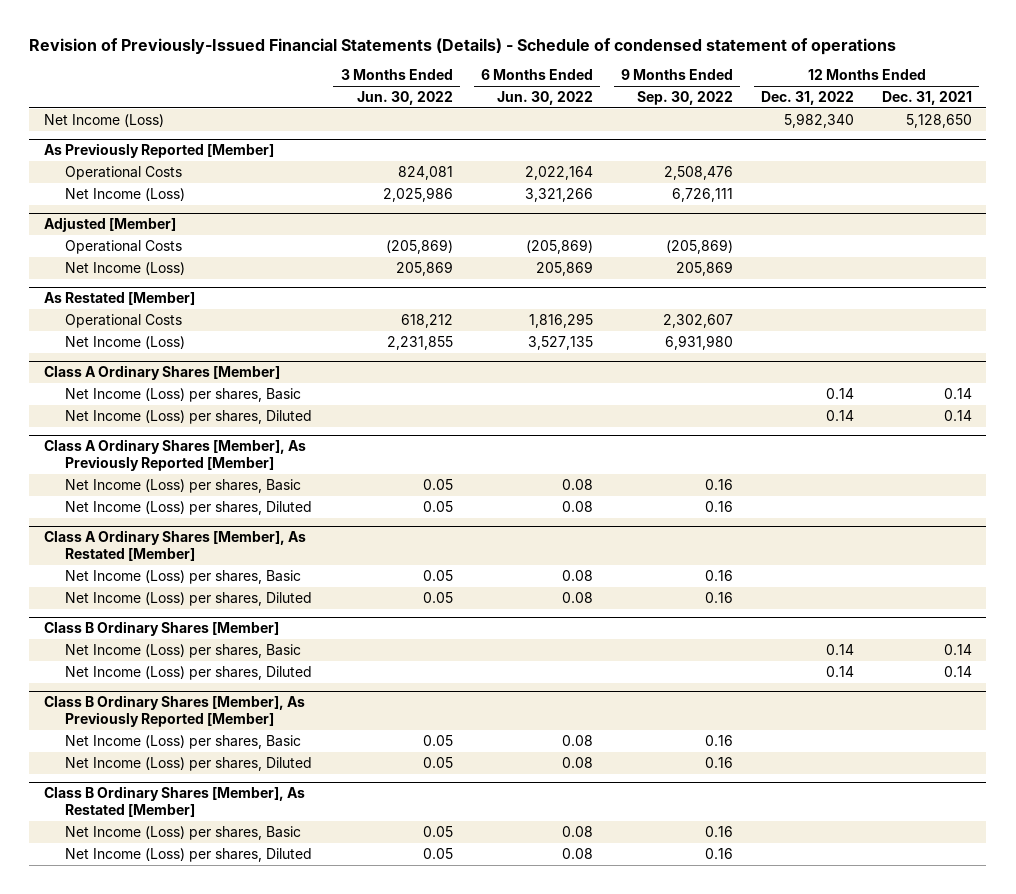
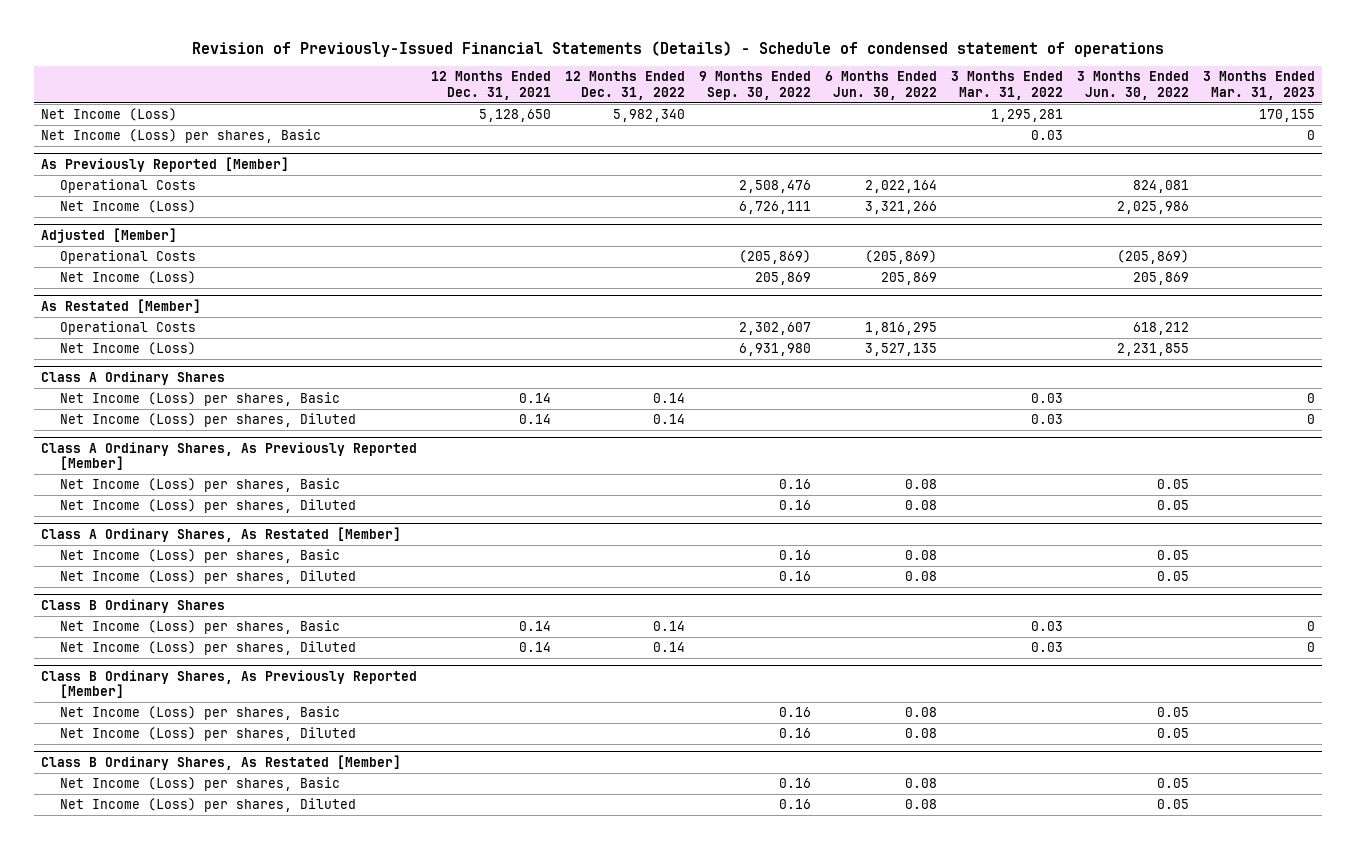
none -> [951,71,1064,100] 3 Months Ended Mar. 31, 2022
none -> [1203,71,1316,100] 3 Months Ended Mar. 31, 2023
none -> [41,129,322,144] Net Income (Loss) per shares, Basic
[43,365,280,381] Class A Ordinary Shares [Member] -> [41,370,226,385] Class A Ordinary Shares
[43,439,306,471] Class A Ordinary Shares [Member], As Previously Reported [Member] -> [41,441,418,471] Class A Ordinary Shares, As Previously Reported [Member]
[43,530,306,561] Class A Ordinary Shares [Member], As Restated [Member] -> [41,526,402,542] Class A Ordinary Shares, As Restated [Member]
[43,621,279,637] Class B Ordinary Shares [Member] -> [41,598,226,613] Class B Ordinary Shares
[43,695,305,727] Class B Ordinary Shares [Member], As Previously Reported [Member] -> [41,669,418,699] Class B Ordinary Shares, As Previously Reported [Member]
[43,786,305,817] Class B Ordinary Shares [Member], As Restated [Member] -> [41,754,402,770] Class B Ordinary Shares, As Restated [Member]

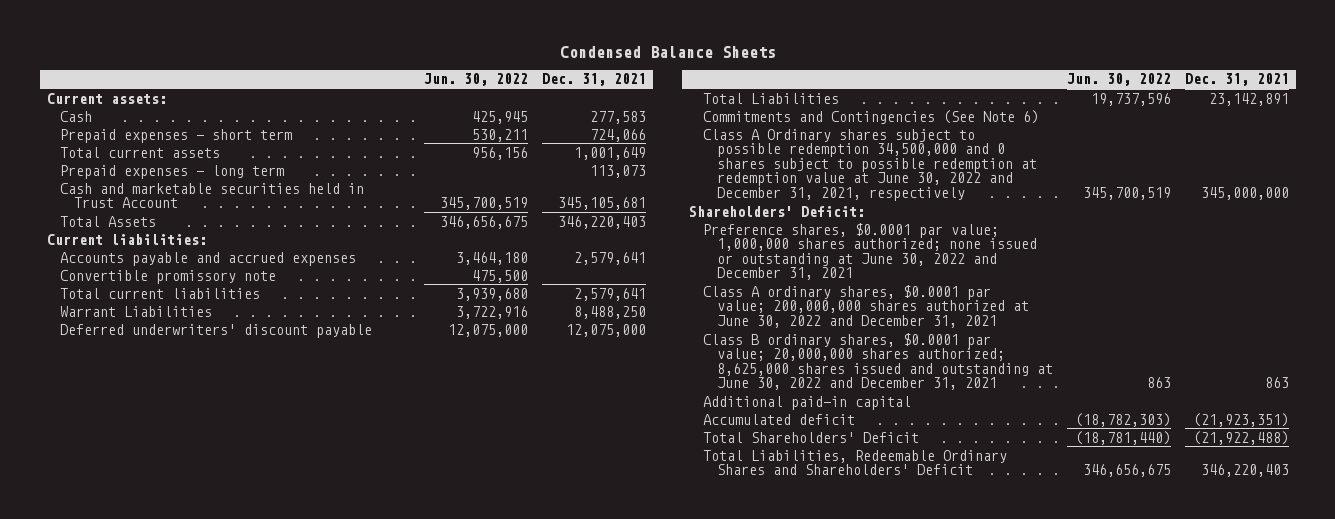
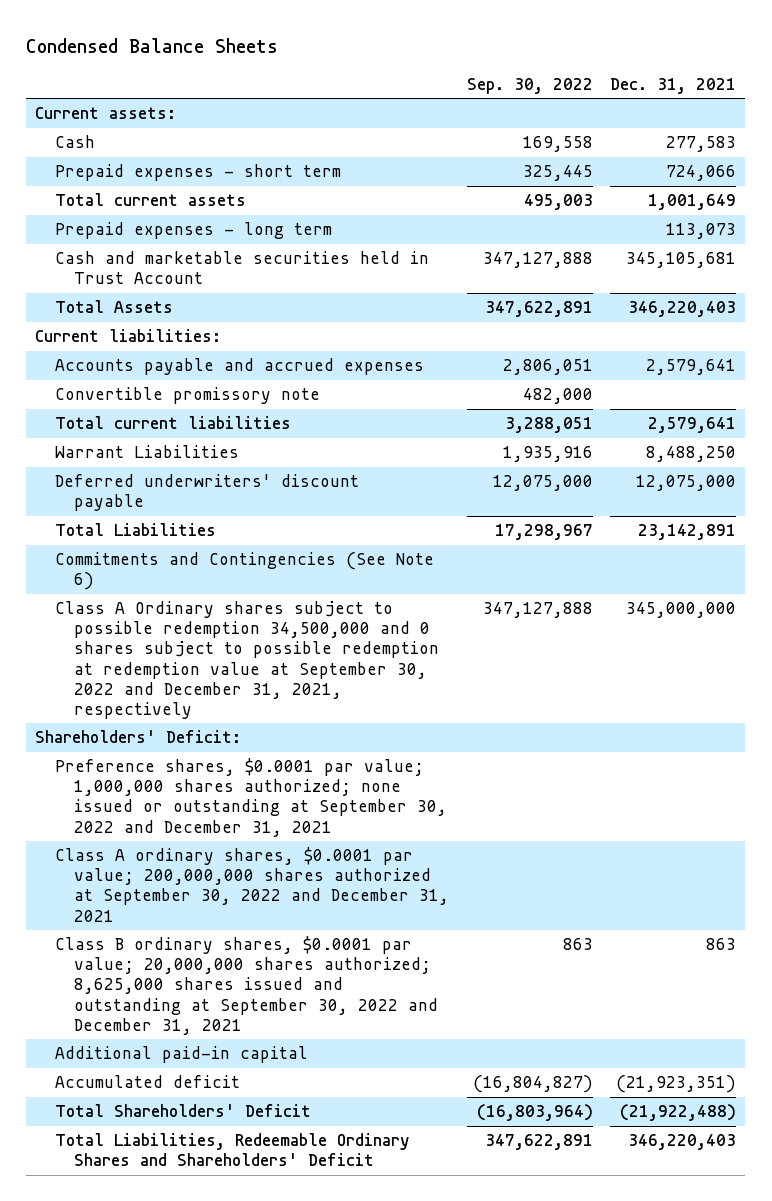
[423,73,528,87] Jun. 30, 2022 -> none
none -> [466,77,593,94] Sep. 30, 2022
[703,128,1037,201] Class A Ordinary shares subject to possible redemption 34,500,000 and 0 shares subject to possible redemption at redemption value at June 30, 2022 and December 31, 2021, respectively -> [54,601,439,719] Class A Ordinary shares subject to possible redemption 34,500,000 and 0 shares subject to possible redemption at redemption value at September 30, 2022 and December 31, 2021, respectively
[703,222,1037,281] Preference shares, $0.0001 par value; 1,000,000 shares authorized; none issued or outstanding at June 30, 2022 and December 31, 2021 -> [54,758,447,837] Preference shares, $0.0001 par value; 1,000,000 shares authorized; none issued or outstanding at September 30, 2022 and December 31, 2021
[703,284,1029,328] Class A ordinary shares, $0.0001 par value; 200,000,000 shares authorized at June 30, 2022 and December 31, 2021 -> [54,847,449,922] Class A ordinary shares, $0.0001 par value; 200,000,000 shares authorized at September 30, 2022 and December 31, 2021
[703,332,1053,391] Class B ordinary shares, $0.0001 par value; 20,000,000 shares authorized; 8,625,000 shares issued and outstanding at June 30, 2022 and December 31, 2021 -> [54,936,438,1035] Class B ordinary shares, $0.0001 par value; 20,000,000 shares authorized; 8,625,000 shares issued and outstanding at September 30, 2022 and December 31, 2021

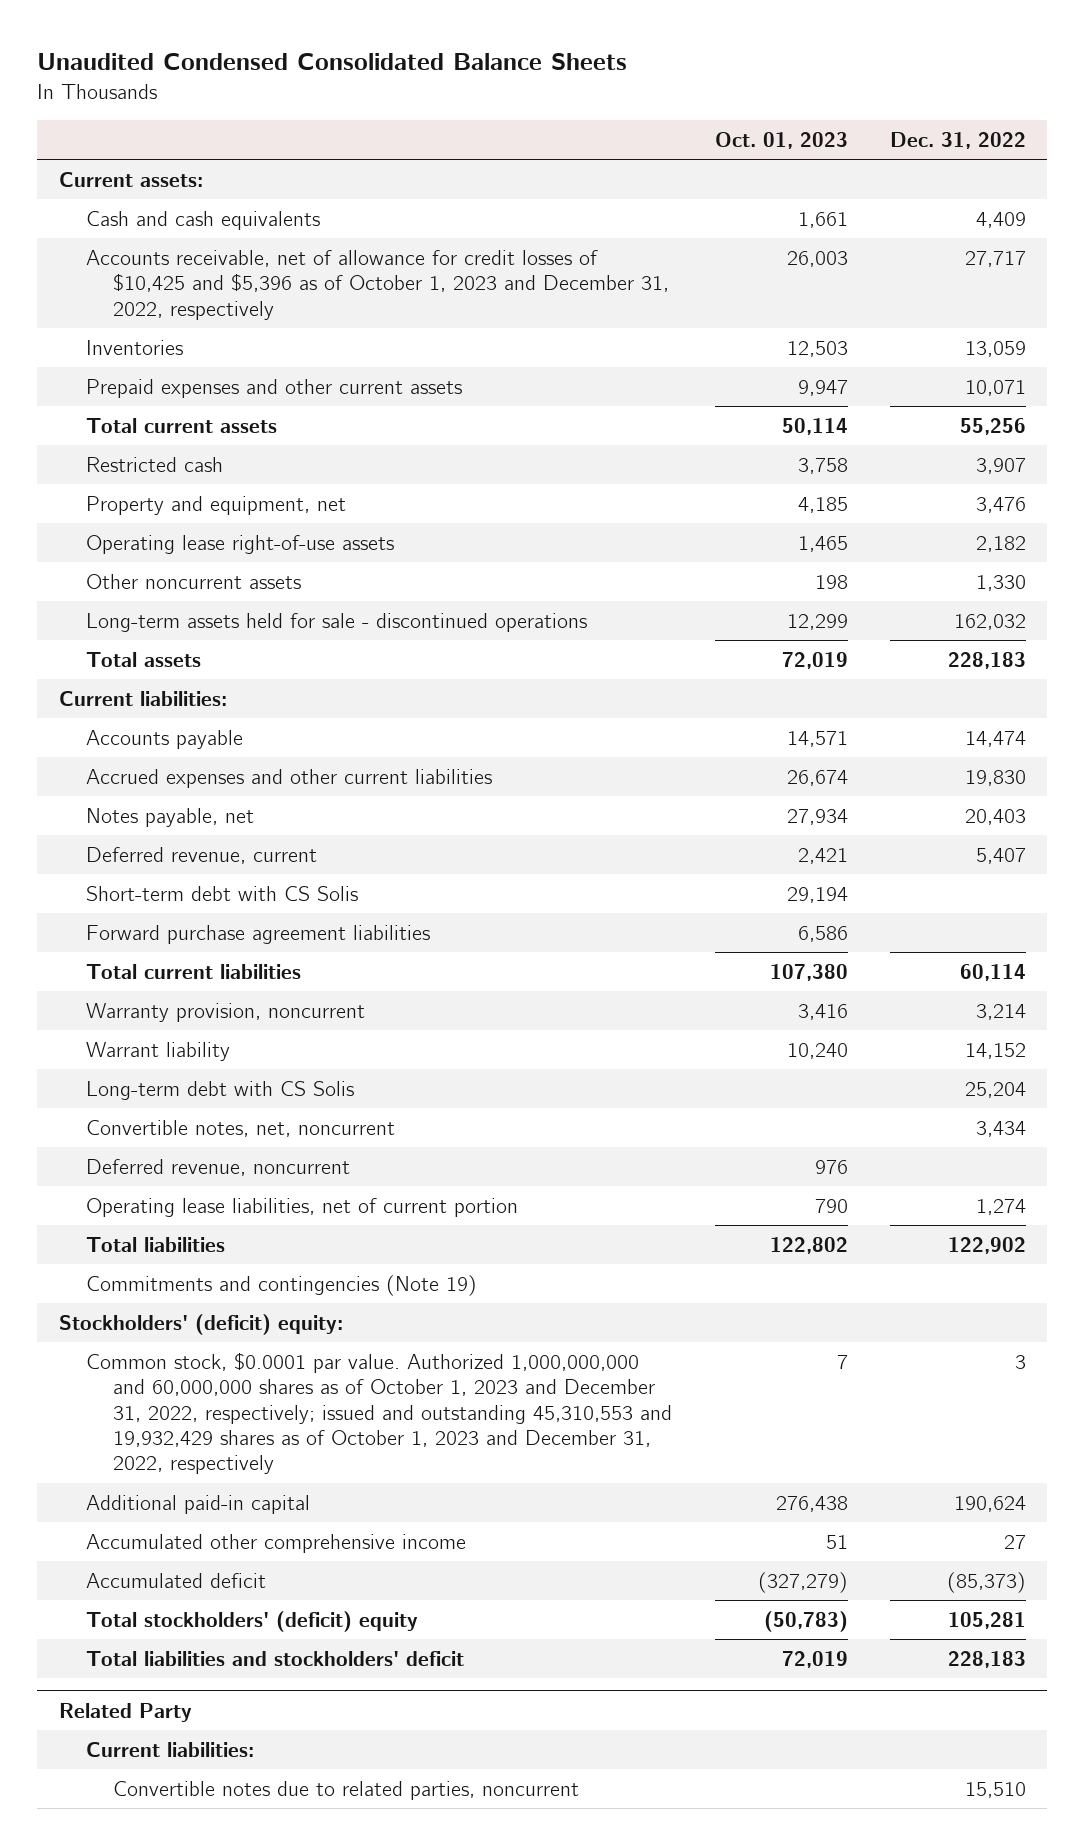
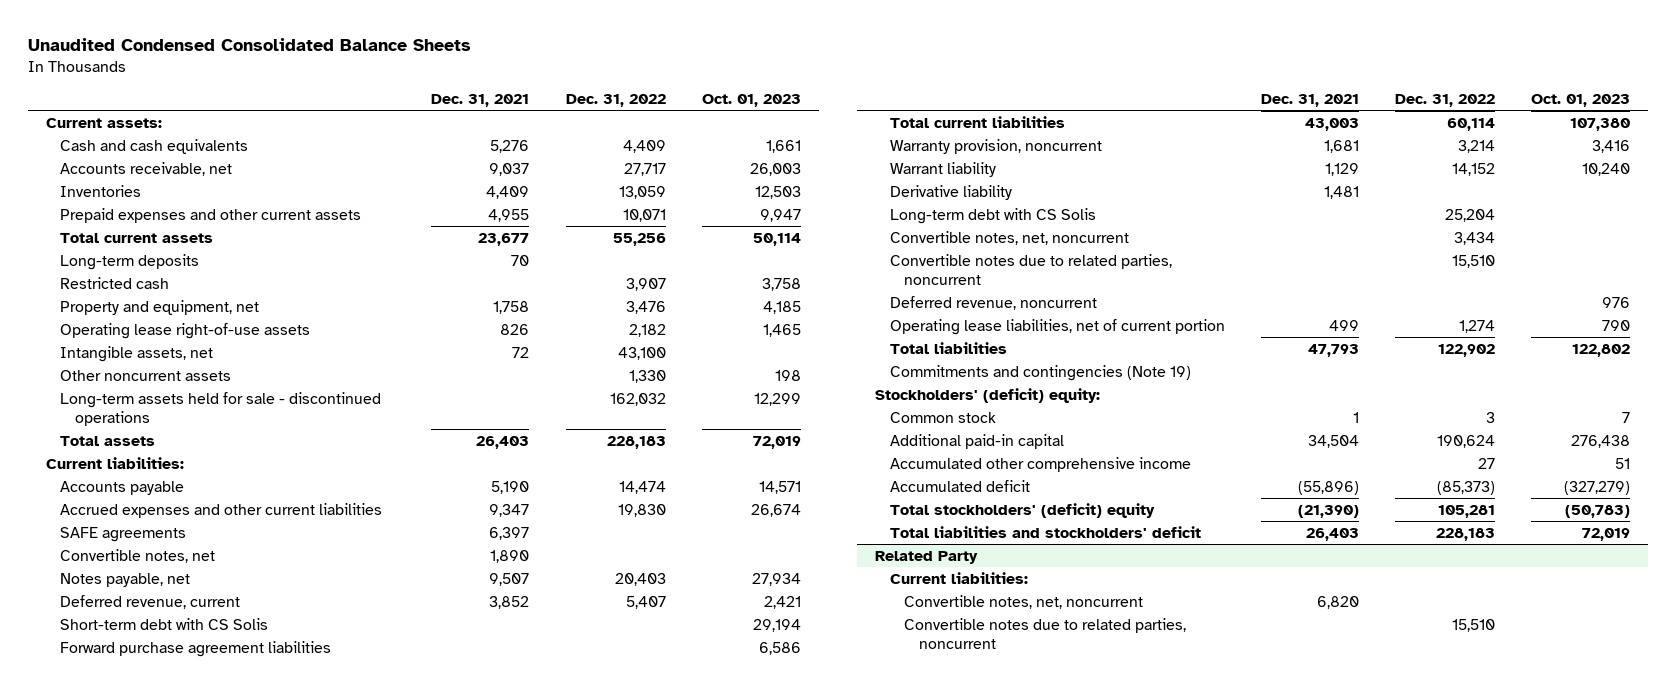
none -> [431,93,530,107] Dec. 31, 2021
[85,249,670,320] Accounts receivable, net of allowance for credit losses of $10,425 and $5,396 as of October 1, 2023 and December 31, 2022, respectively -> [60,161,233,176] Accounts receivable, net
none -> [60,253,200,270] Long-term deposits
none -> [60,345,214,362] Intangible assets, net
none -> [60,526,187,542] SAFE agreements
none -> [60,548,216,563] Convertible notes, net
none -> [889,184,1012,200] Derivative liability
none -> [889,253,1172,285] Convertible notes due to related parties, noncurrent
[85,1351,673,1475] Common stock, $0.0001 par value. Authorized 1,000,000,000 and 60,000,000 shares as of October 1, 2023 and December 31, 2022, respectively; issued and outstanding 45,310,553 and 19,932,429 shares as of October 1, 2023 and December 31, 2022, respectively -> [889,411,996,423] Common stock
none -> [904,594,1144,609] Convertible notes, net, noncurrent

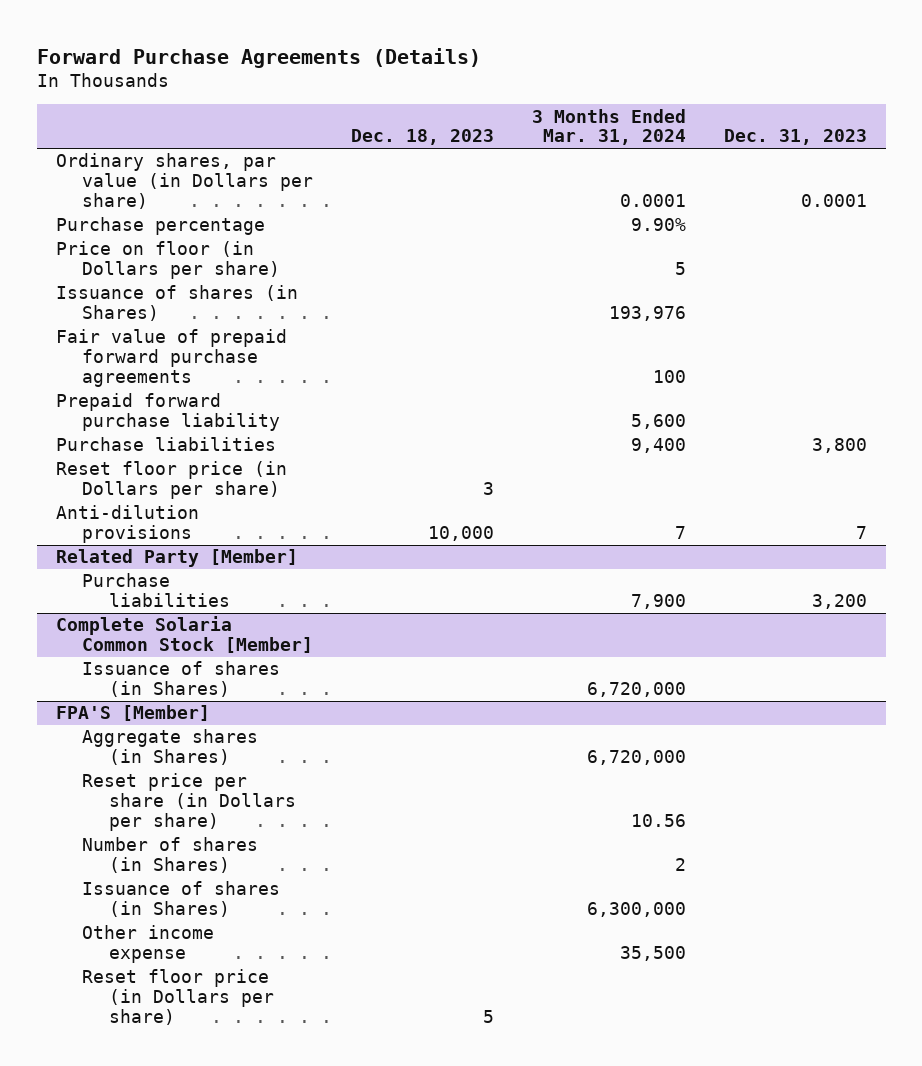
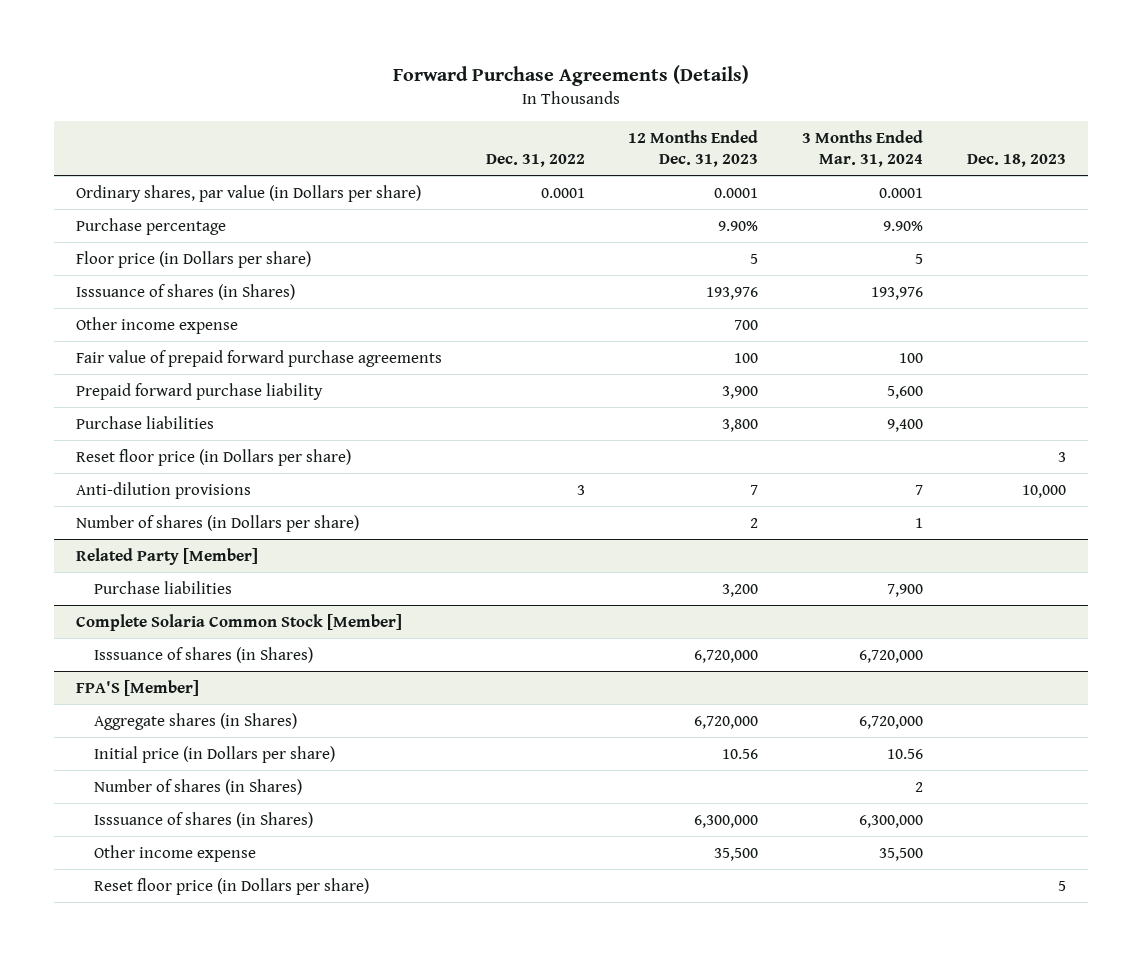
[723,129,867,146] Dec. 31, 2023 -> none
none -> [485,153,585,167] Dec. 31, 2022
none -> [628,130,759,167] 12 Months Ended Dec. 31, 2023
[55,241,281,280] Price on floor (in Dollars per share) -> [76,250,312,268] Floor price (in Dollars per share)
[55,285,298,322] Issuance of shares (in Shares) -> [76,283,296,300] Isssuance of shares (in Shares)
none -> [76,316,239,334] Other income expense
none -> [76,514,360,532] Number of shares (in Dollars per share)
[82,661,281,698] Issuance of shares (in Shares) -> [94,646,314,663] Isssuance of shares (in Shares)
[82,773,296,832] Reset price per share (in Dollars per share) -> [94,745,336,763] Initial price (in Dollars per share)
[82,881,281,918] Issuance of shares (in Shares) -> [94,811,314,828] Isssuance of shares (in Shares)

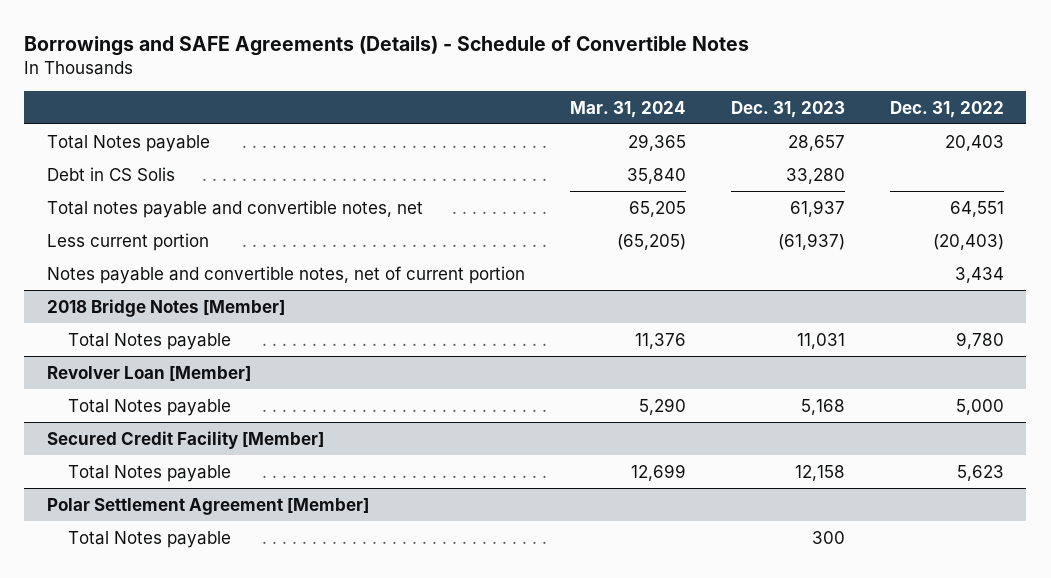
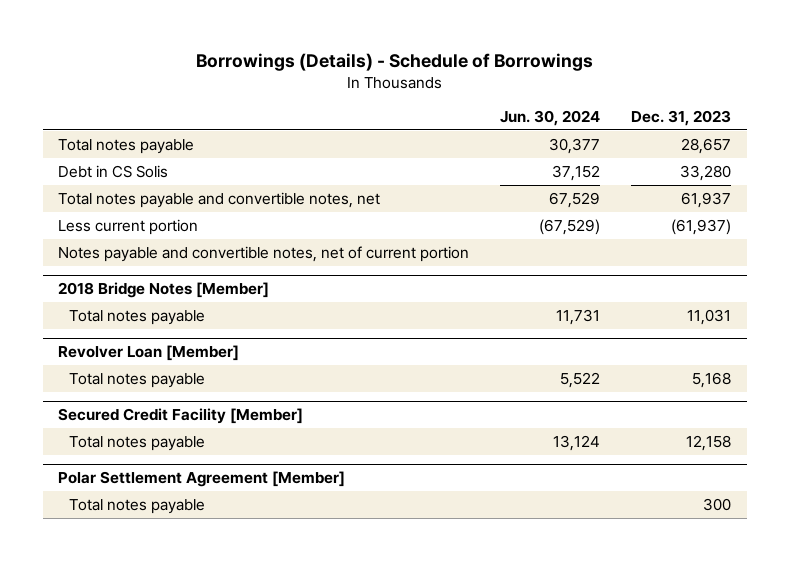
[24,34,750,56] Borrowings and SAFE Agreements (Details) - Schedule of Convertible Notes -> [195,52,593,71] Borrowings (Details) - Schedule of Borrowings
[569,100,686,118] Mar. 31, 2024 -> none
[889,100,1004,118] Dec. 31, 2022 -> none
none -> [500,109,601,126] Jun. 30, 2024
[46,134,210,152] Total Notes payable -> [58,138,195,154] Total notes payable
[67,332,231,350] Total Notes payable -> [69,309,206,325] Total notes payable
[67,398,231,416] Total Notes payable -> [69,372,206,388] Total notes payable
[67,464,231,482] Total Notes payable -> [69,435,206,451] Total notes payable
[67,530,231,548] Total Notes payable -> [69,498,206,514] Total notes payable

